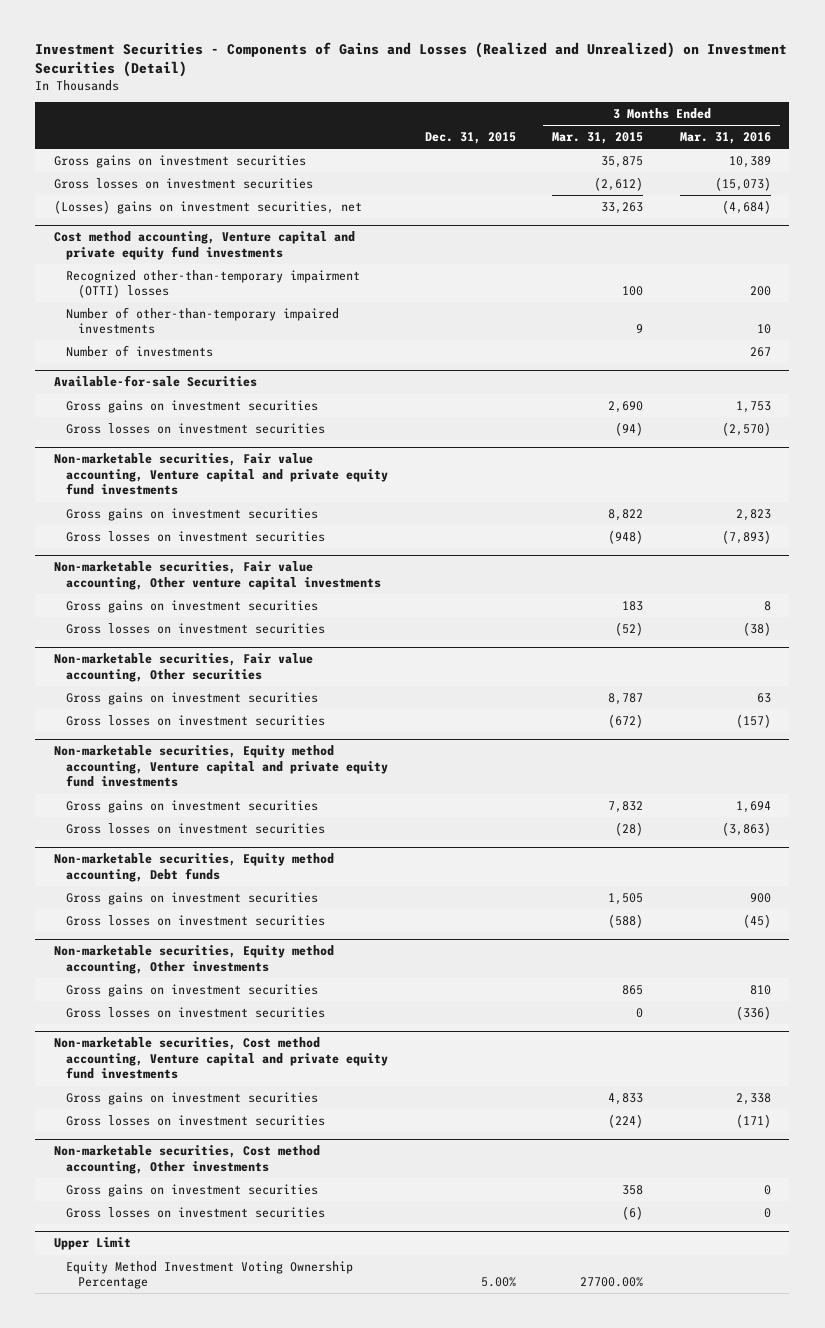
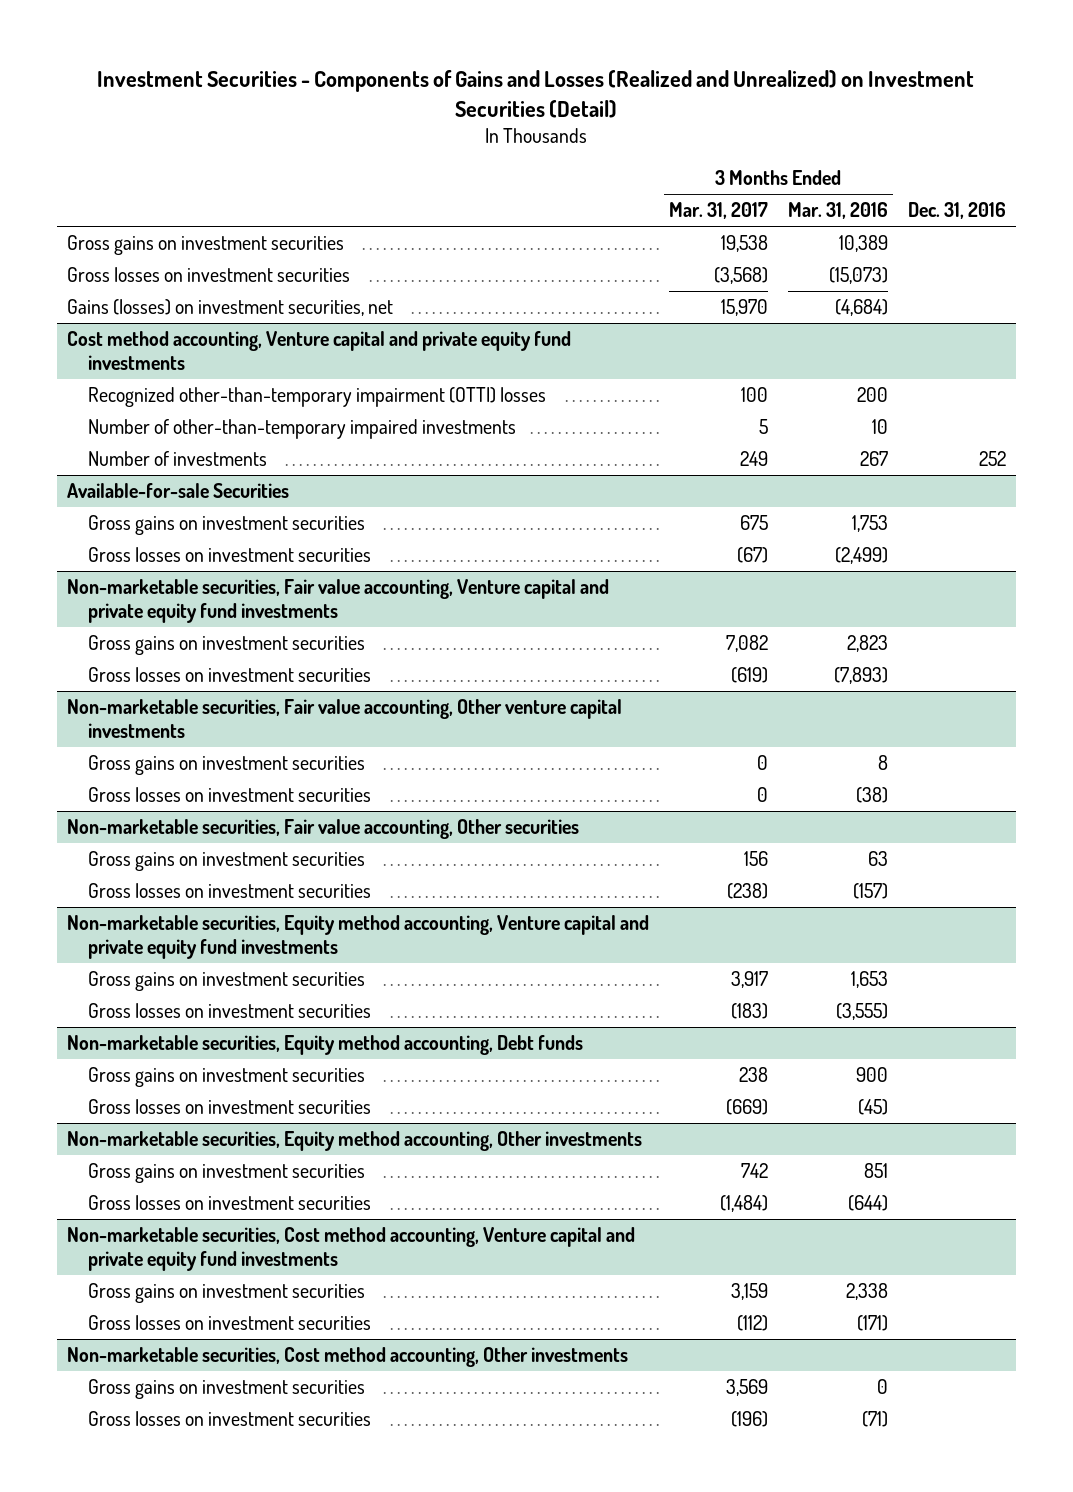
[424,131,516,144] Dec. 31, 2015 -> none
[552,131,644,144] Mar. 31, 2015 -> none
none -> [668,202,768,220] Mar. 31, 2017
none -> [908,202,1007,220] Dec. 31, 2016
[53,199,362,214] (Losses) gains on investment securities, net -> [66,299,393,317] Gains (losses) on investment securities, net
[722,421,772,436] (2,570) -> [834,547,888,565] (2,499)
[736,800,772,813] 1,694 -> [850,971,888,989] 1,653
[722,821,772,836] (3,863) -> [835,1003,888,1021] (3,555)
[750,984,772,995] 810 -> [863,1163,888,1179] 851
[736,1005,772,1020] (336) -> [847,1195,888,1212] (644)
[53,1237,131,1251] Upper Limit -> none
[65,1260,353,1290] Equity Method Investment Voting Ownership Percentage -> none
[764,1207,772,1218] 0 -> [861,1411,888,1428] (71)

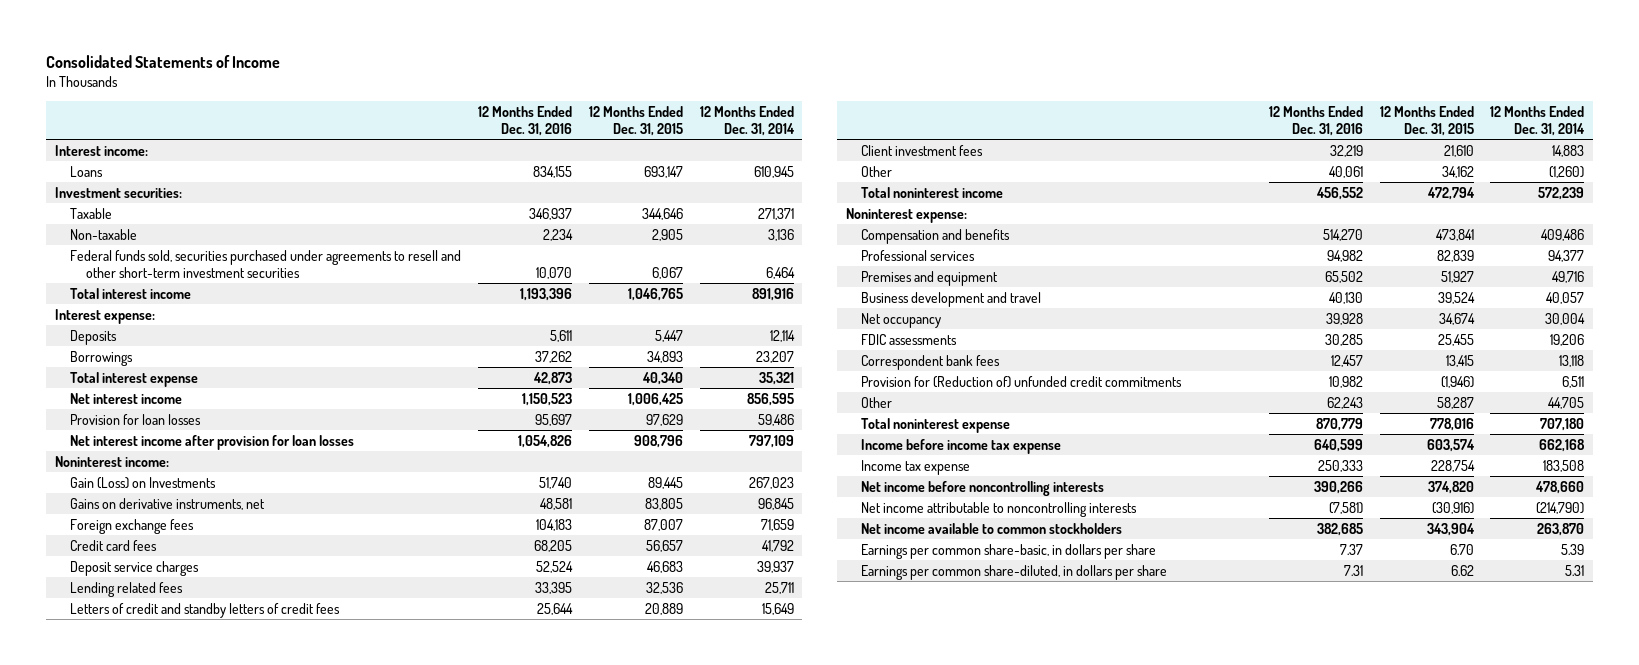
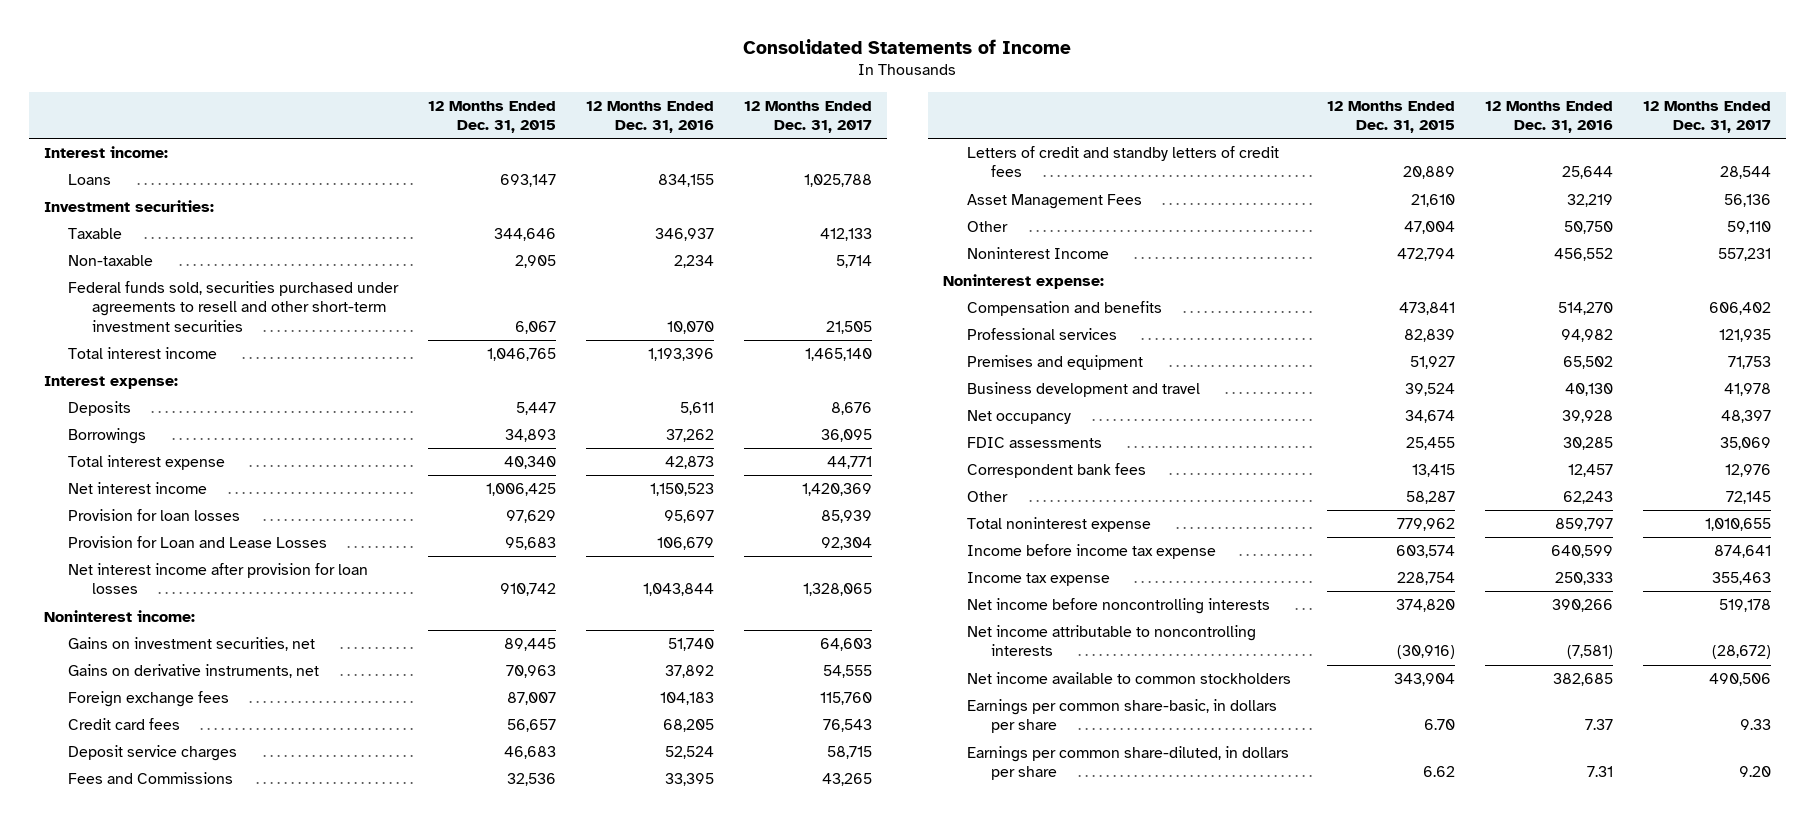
[699,105,795,137] 12 Months Ended Dec. 31, 2014 -> none
none -> [744,100,873,134] 12 Months Ended Dec. 31, 2017
none -> [67,536,327,549] Provision for Loan and Lease Losses
[518,434,573,448] 1,054,826 -> [643,583,715,597] 1,043,844
[633,434,683,448] 908,796 -> [499,583,556,597] 910,742
[70,476,217,489] Gain (Loss) on Investments -> [67,637,315,652] Gains on investment securities, net
[540,497,573,510] 48,581 -> [665,665,715,679] 37,892
[644,497,683,510] 83,805 -> [505,665,556,679] 70,963
[70,581,184,597] Lending related fees -> [67,772,233,785] Fees and Commissions
[861,144,984,156] Client investment fees -> [966,194,1142,210] Asset Management Fees
[1328,165,1363,178] 40,061 -> [1564,221,1614,235] 50,750
[1441,165,1474,178] 34,162 -> [1403,221,1455,235] 47,004
[861,186,1004,198] Total noninterest income -> [966,247,1109,260] Noninterest Income
[861,375,1183,388] Provision for (Reduction of) unfunded credit commitments -> none
[1315,417,1363,431] 870,779 -> [1555,518,1614,532] 859,797
[1429,417,1474,431] 778,016 -> [1396,518,1455,532] 779,962

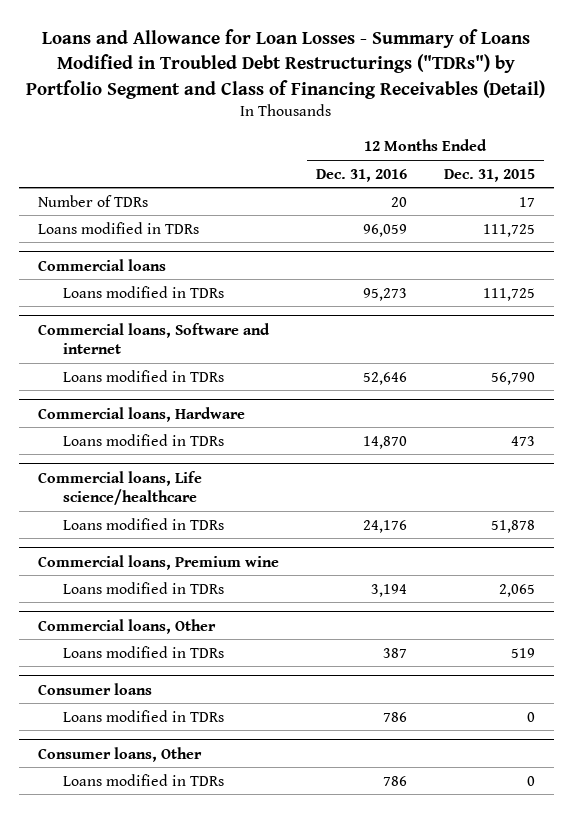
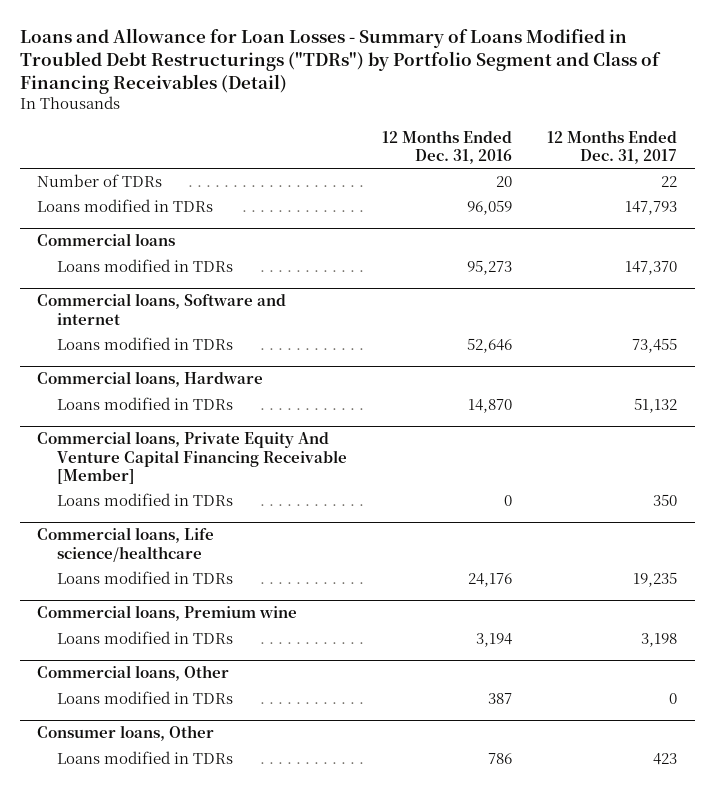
[444,168,536,182] Dec. 31, 2015 -> none
none -> [547,129,678,164] 12 Months Ended Dec. 31, 2017
none -> [37,431,347,485] Commercial loans, Private Equity And Venture Capital Financing Receivable [Member]
none -> [56,493,233,507] Loans modified in TDRs
[37,682,152,695] Consumer loans -> none
[63,709,225,722] Loans modified in TDRs -> none

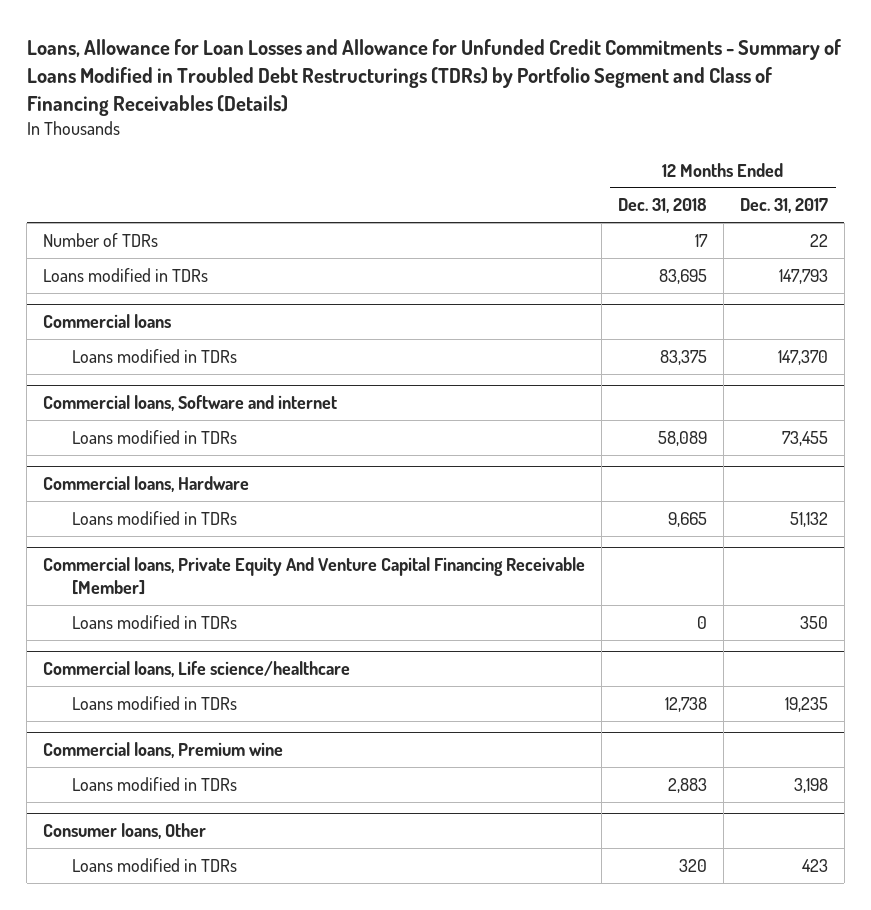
[19,27,661,95] Loans and Allowance for Loan Losses - Summary of Loans Modified in Troubled Debt Restructurings ("TDRs") by Portfolio Segment and Class of Financing Receivables (Detail) -> [26,38,841,116] Loans, Allowance for Loan Losses and Allowance for Unfunded Credit Commitments - Summary of Loans Modified in Troubled Debt Restructurings (TDRs) by Portfolio Segment and Class of Financing Receivables (Details)
[382,129,513,164] 12 Months Ended Dec. 31, 2016 -> none
none -> [617,198,707,214] Dec. 31, 2018
[37,665,230,682] Commercial loans, Other -> none
[56,691,233,705] Loans modified in TDRs -> none

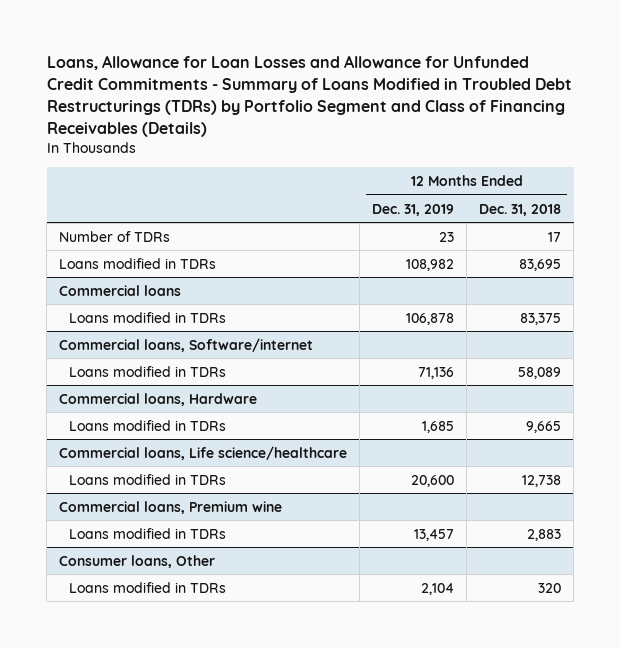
[739,198,828,214] Dec. 31, 2017 -> none
none -> [372,203,455,216] Dec. 31, 2019
[43,395,338,412] Commercial loans, Software and internet -> [59,337,314,352] Commercial loans, Software/internet
[43,557,586,596] Commercial loans, Private Equity And Venture Capital Financing Receivable [Member] -> none
[71,614,237,629] Loans modified in TDRs -> none

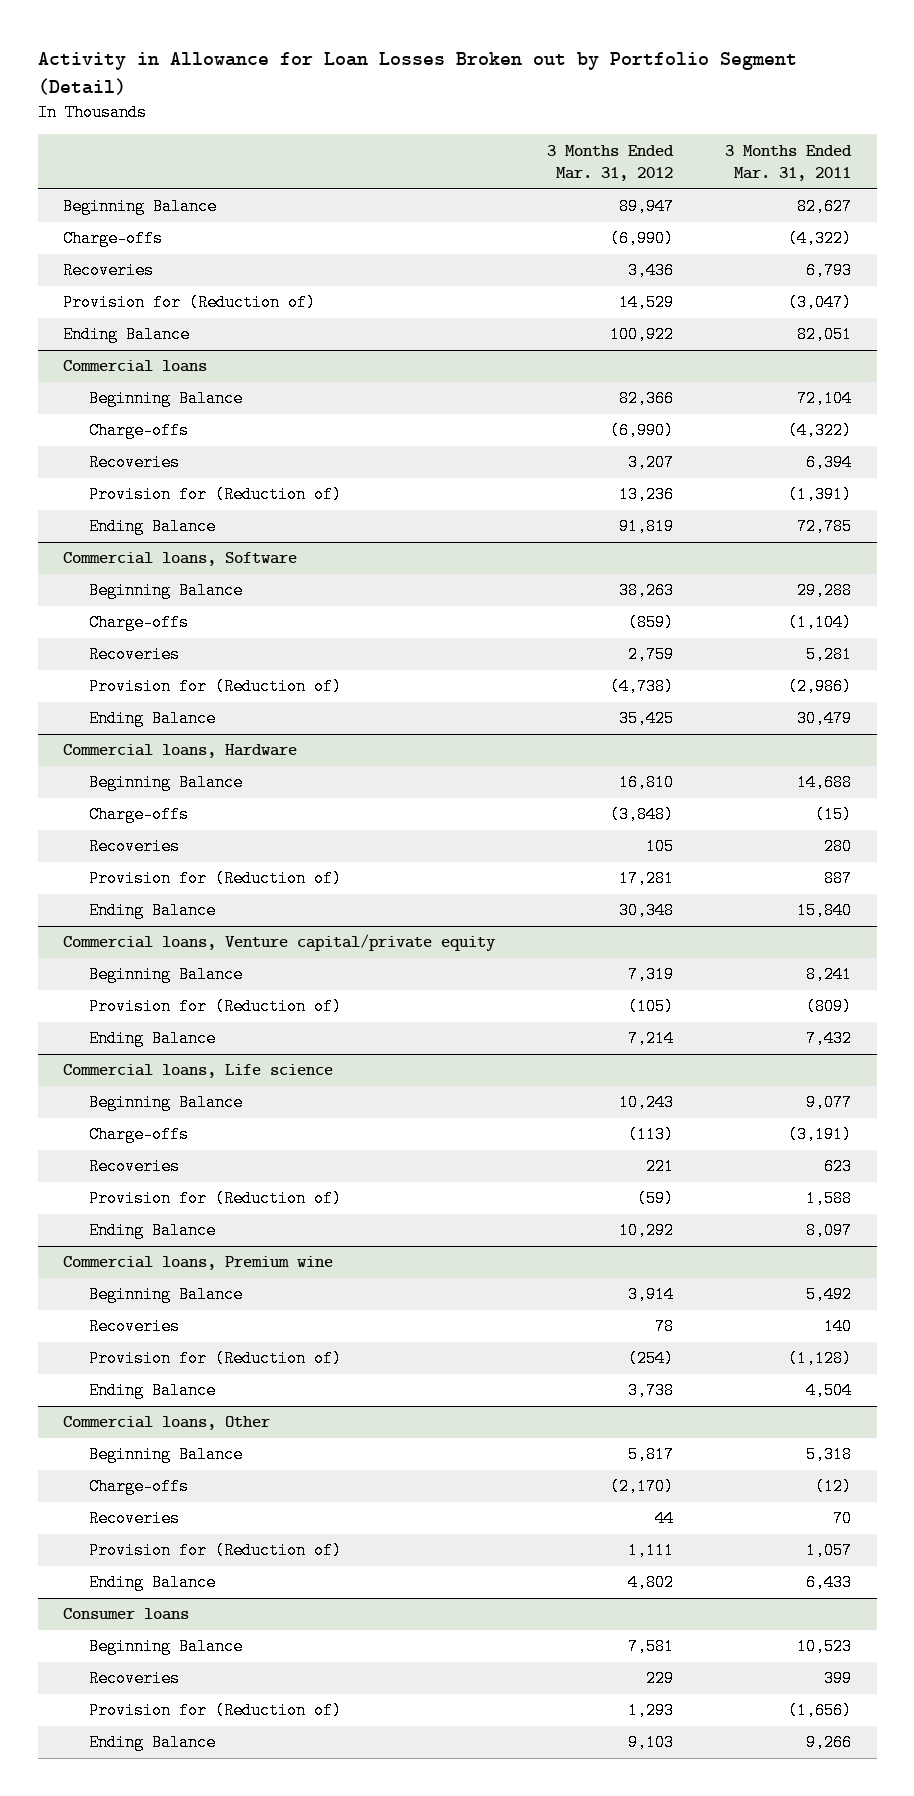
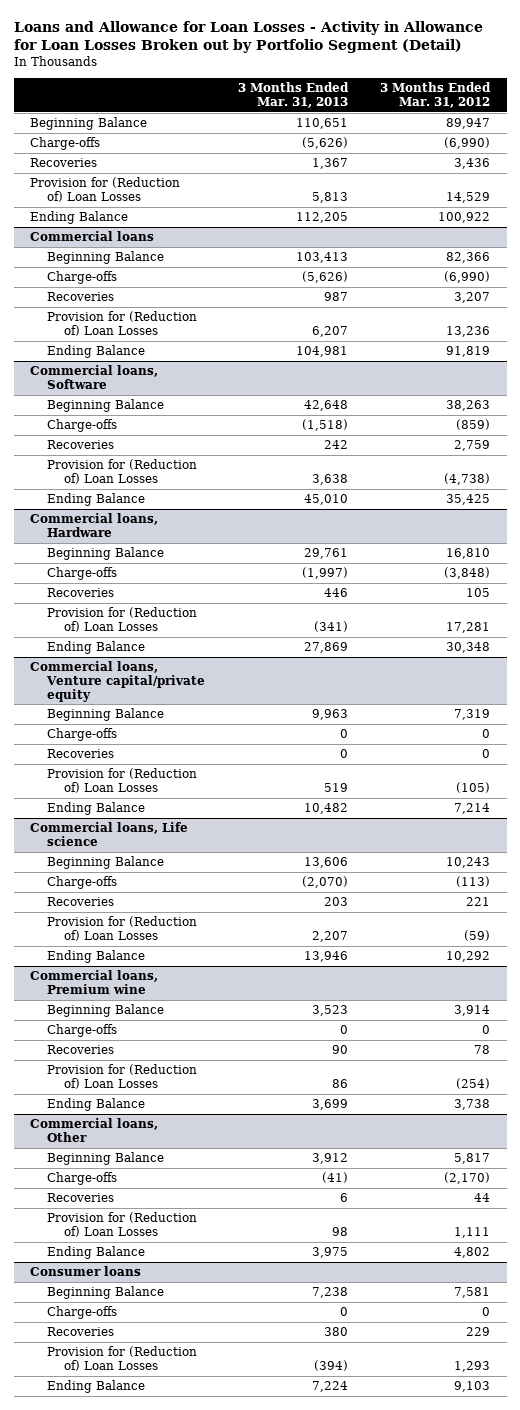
[37,52,797,95] Activity in Allowance for Loan Losses Broken out by Portfolio Segment (Detail) -> [13,21,483,54] Loans and Allowance for Loan Losses - Activity in Allowance for Loan Losses Broken out by Portfolio Segment (Detail)
[724,144,852,182] 3 Months Ended Mar. 31, 2011 -> none
none -> [237,82,349,109] 3 Months Ended Mar. 31, 2013
[63,294,317,312] Provision for (Reduction of) -> [30,177,181,203] Provision for (Reduction of) Loan Losses
[88,486,342,504] Provision for (Reduction of) -> [46,311,197,337] Provision for (Reduction of) Loan Losses
[88,678,342,696] Provision for (Reduction of) -> [46,459,197,485] Provision for (Reduction of) Loan Losses
[88,870,342,888] Provision for (Reduction of) -> [46,607,197,633] Provision for (Reduction of) Loan Losses
none -> [46,728,117,742] Charge-offs
none -> [46,749,114,759] Recoveries
[88,998,342,1016] Provision for (Reduction of) -> [46,768,197,794] Provision for (Reduction of) Loan Losses
[88,1190,342,1208] Provision for (Reduction of) -> [46,916,197,942] Provision for (Reduction of) Loan Losses
none -> [46,1024,117,1038] Charge-offs
[88,1350,342,1368] Provision for (Reduction of) -> [46,1064,197,1090] Provision for (Reduction of) Loan Losses
[88,1542,342,1560] Provision for (Reduction of) -> [46,1212,197,1238] Provision for (Reduction of) Loan Losses
none -> [46,1306,117,1320] Charge-offs
[88,1702,342,1720] Provision for (Reduction of) -> [46,1346,197,1372] Provision for (Reduction of) Loan Losses

